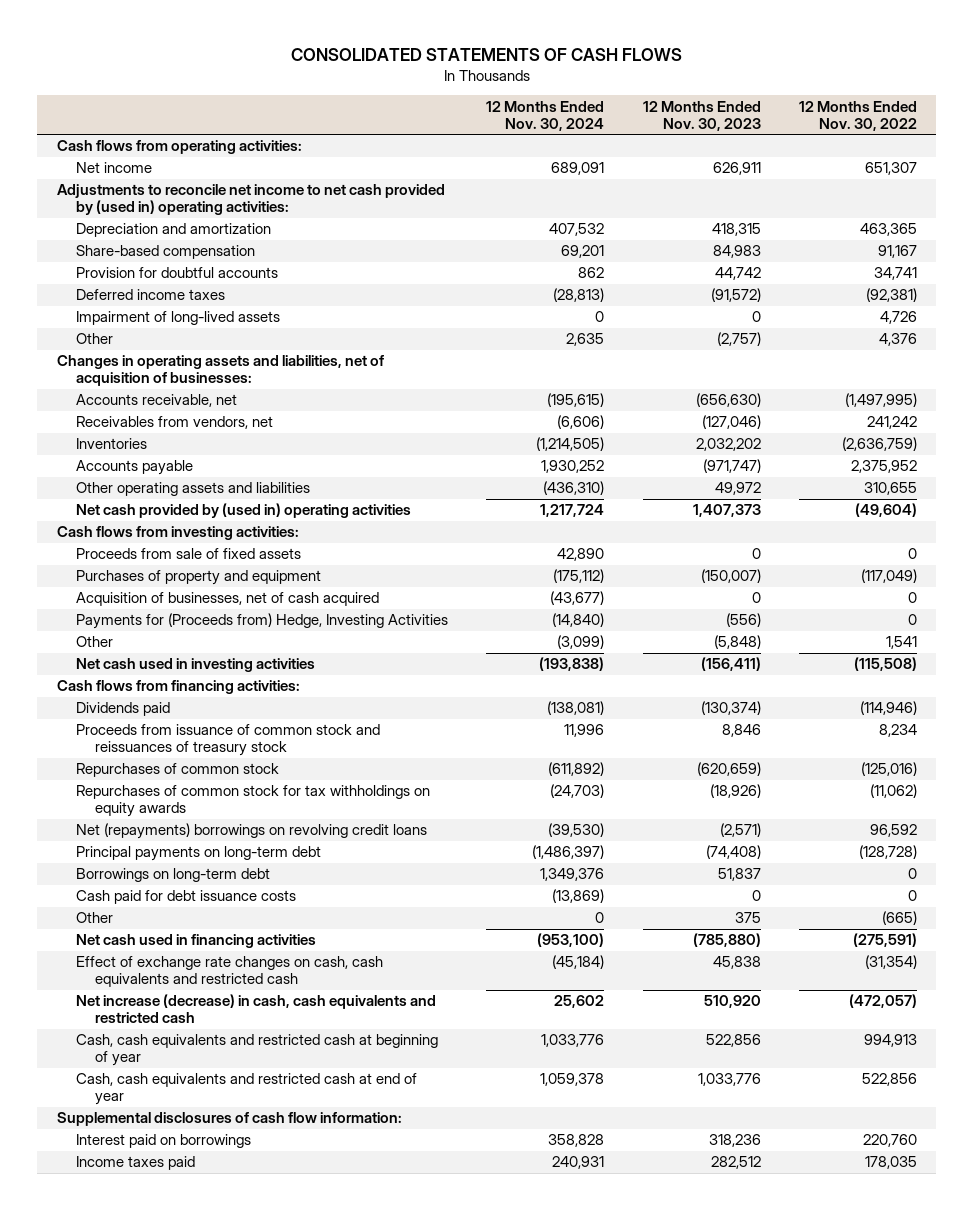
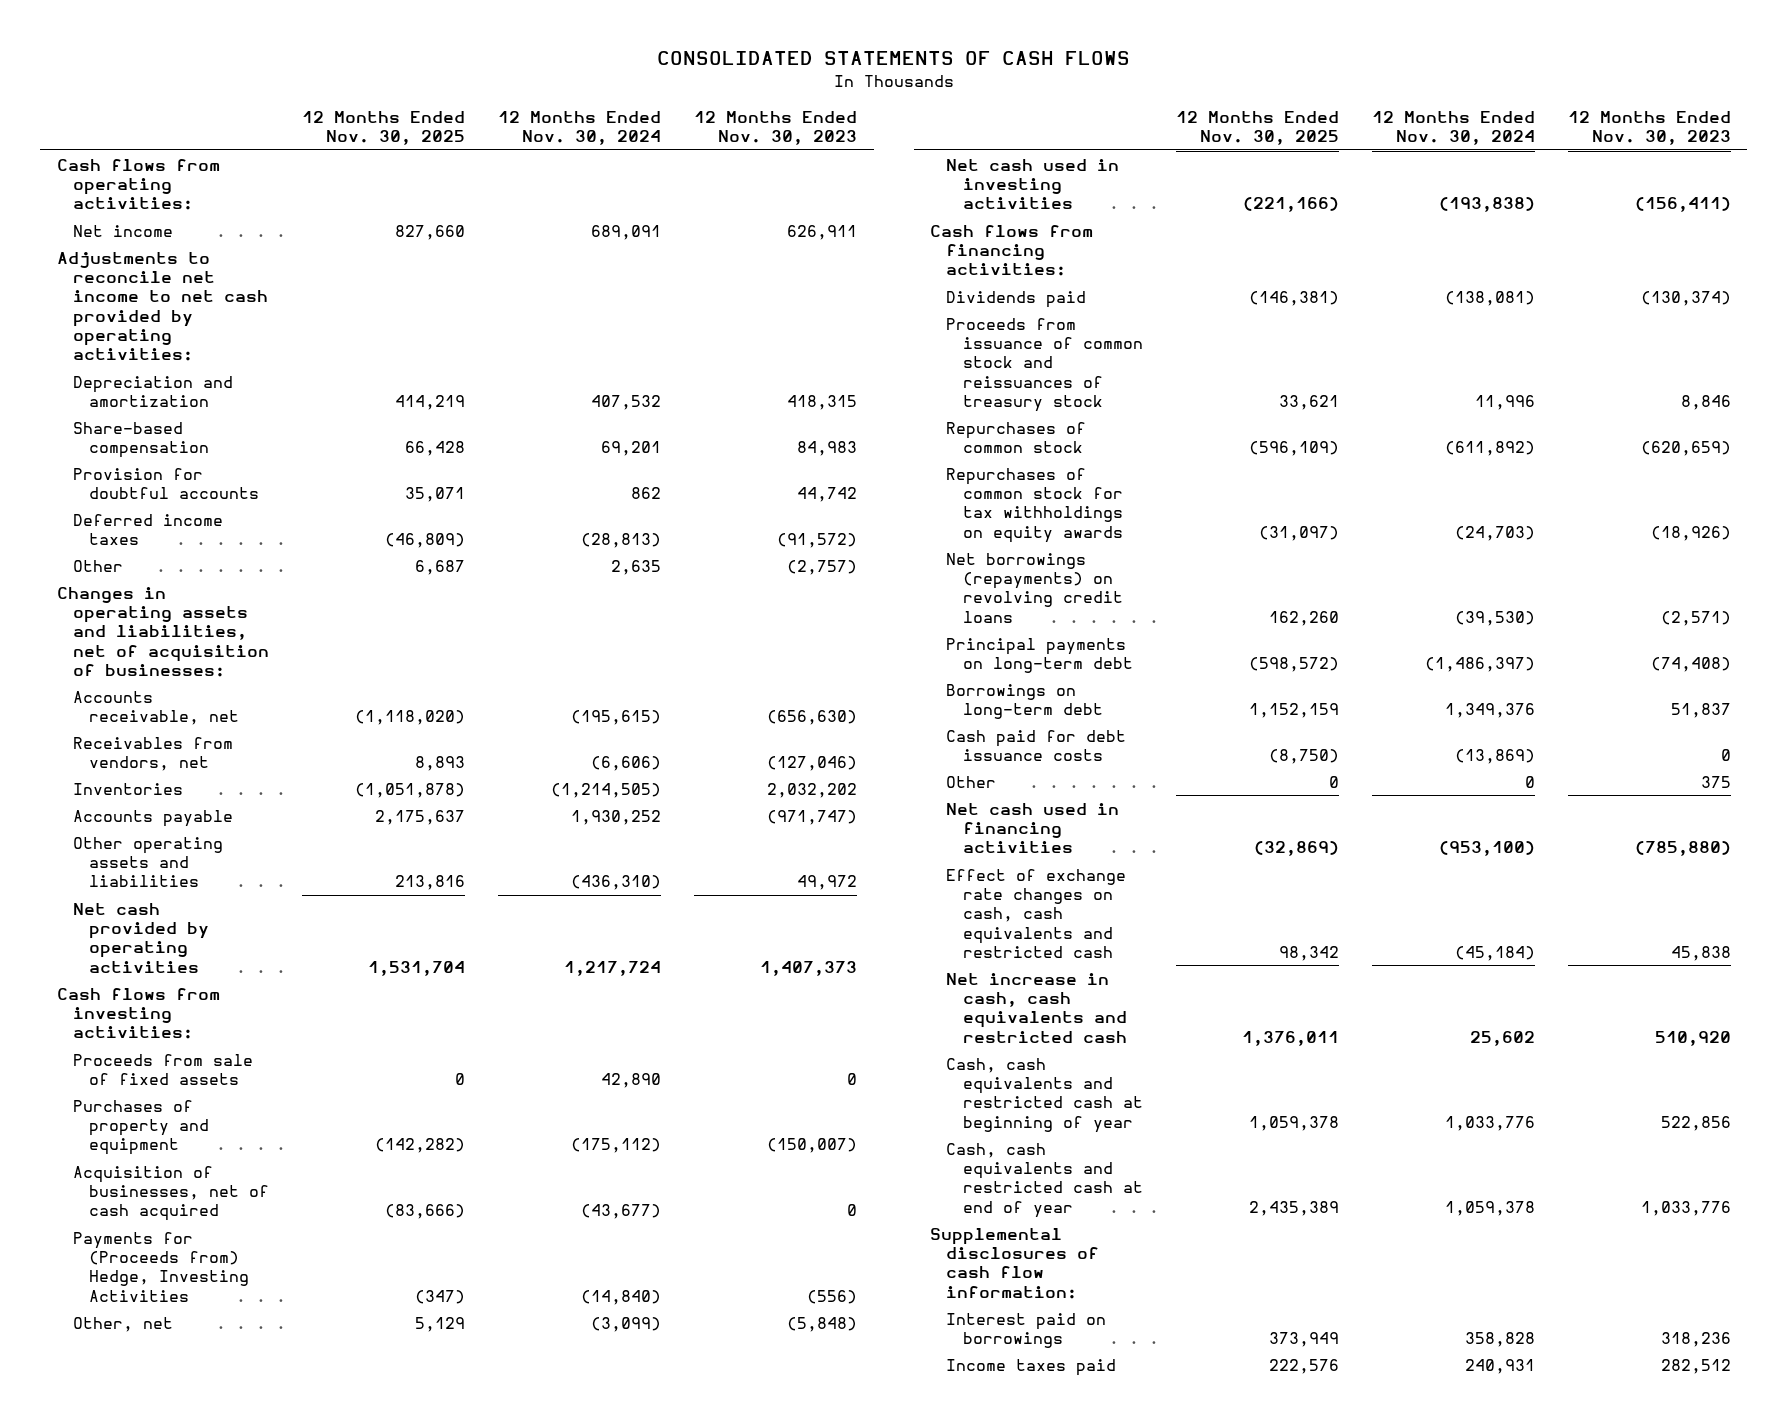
[798,100,917,131] 12 Months Ended Nov. 30, 2022 -> none
none -> [302,110,466,146] 12 Months Ended Nov. 30, 2025
[56,184,445,216] Adjustments to reconcile net income to net cash provided by (used in) operating activities: -> [56,251,269,362] Adjustments to reconcile net income to net cash provided by operating activities:
[75,311,280,326] Impairment of long-lived assets -> none
[75,503,411,519] Net cash provided by (used in) operating activities -> [73,902,210,973] Net cash provided by operating activities
[75,636,113,648] Other -> [73,1316,174,1332] Other, net
[75,823,427,840] Net (repayments) borrowings on revolving credit loans -> [946,552,1123,623] Net borrowings (repayments) on revolving credit loans
[75,994,436,1024] Net increase (decrease) in cash, cash equivalents and restricted cash -> [946,972,1127,1043] Net increase in cash, cash equivalents and restricted cash

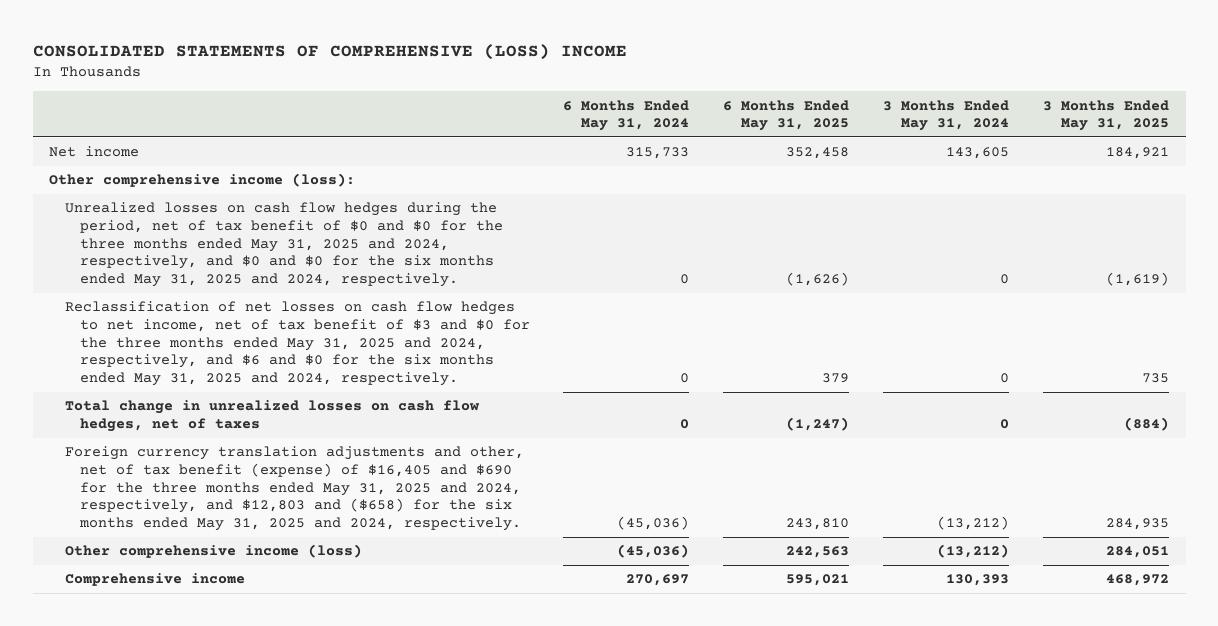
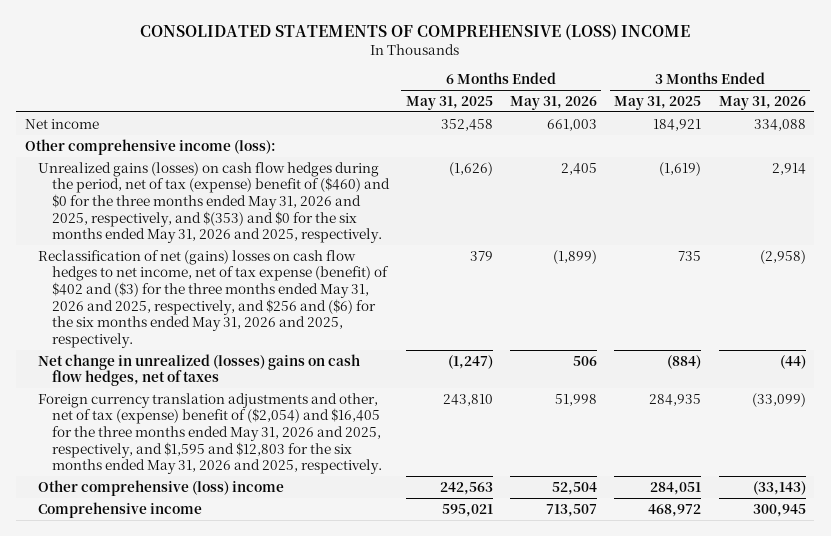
[563,99,690,132] 6 Months Ended May 31, 2024 -> none
[882,99,1009,132] 3 Months Ended May 31, 2024 -> none
none -> [510,95,598,110] May 31, 2026
none -> [718,95,806,110] May 31, 2026
[64,202,503,288] Unrealized losses on cash flow hedges during the period, net of tax benefit of $0 and $0 for the three months ended May 31, 2025 and 2024, respectively, and $0 and $0 for the six months ended May 31, 2025 and 2024, respectively. -> [38,161,390,244] Unrealized gains (losses) on cash flow hedges during the period, net of tax (expense) benefit of ($460) and $0 for the three months ended May 31, 2026 and 2025, respectively, and $(353) and $0 for the six months ended May 31, 2026 and 2025, respectively.
[64,301,530,387] Reclassification of net losses on cash flow hedges to net income, net of tax benefit of $3 and $0 for the three months ended May 31, 2025 and 2024, respectively, and $6 and $0 for the six months ended May 31, 2025 and 2024, respectively. -> [38,249,389,349] Reclassification of net (gains) losses on cash flow hedges to net income, net of tax expense (benefit) of $402 and ($3) for the three months ended May 31, 2026 and 2025, respectively, and $256 and ($6) for the six months ended May 31, 2026 and 2025, respectively.
[64,400,480,433] Total change in unrealized losses on cash flow hedges, net of taxes -> [38,353,361,387] Net change in unrealized (losses) gains on cash flow hedges, net of taxes
[64,446,524,532] Foreign currency translation adjustments and other, net of tax benefit (expense) of $16,405 and $690 for the three months ended May 31, 2025 and 2024, respectively, and $12,803 and ($658) for the six months ended May 31, 2025 and 2024, respectively. -> [38,392,382,475] Foreign currency translation adjustments and other, net of tax (expense) benefit of ($2,054) and $16,405 for the three months ended May 31, 2026 and 2025, respectively, and $1,595 and $12,803 for the six months ended May 31, 2026 and 2025, respectively.
[64,544,362,559] Other comprehensive income (loss) -> [38,479,285,496] Other comprehensive (loss) income

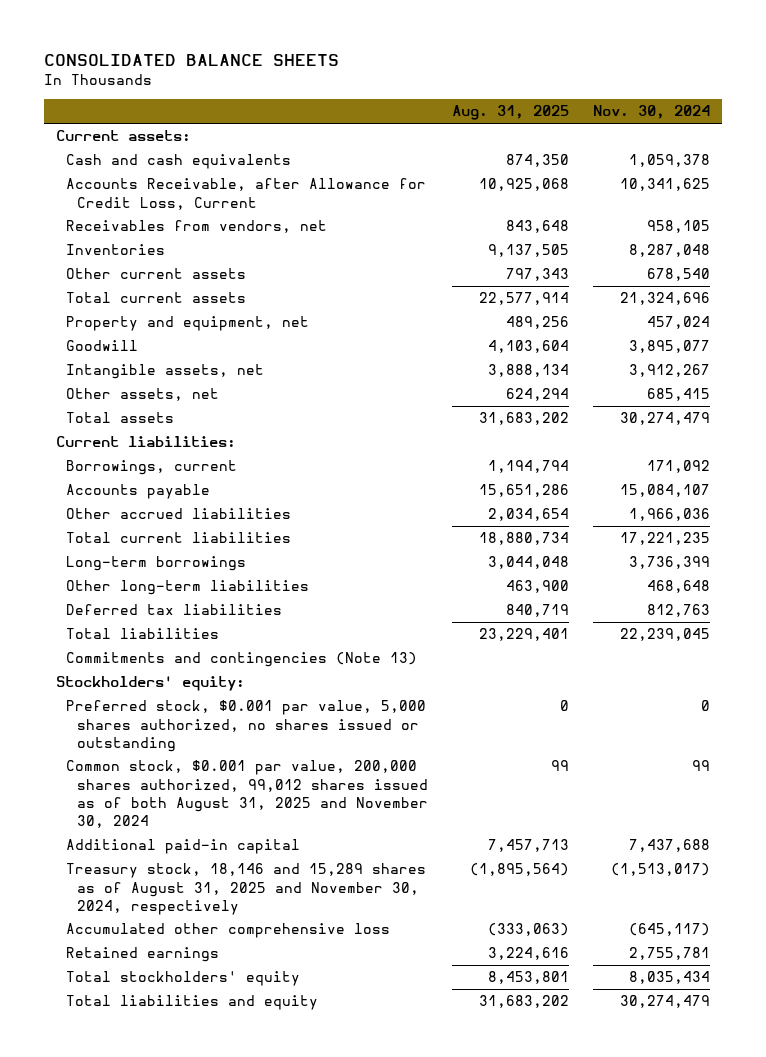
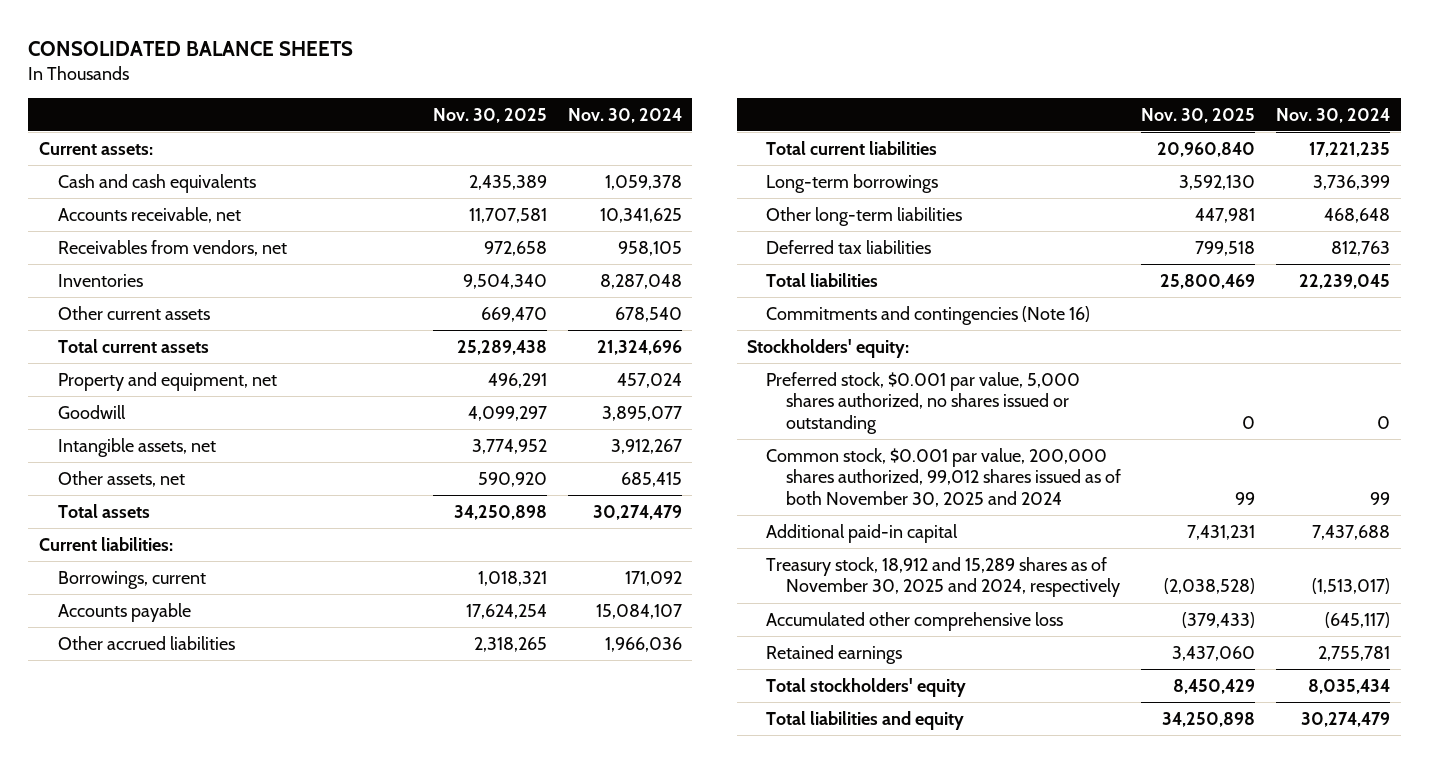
[451,105,569,121] Aug. 31, 2025 -> none
none -> [433,107,548,123] Nov. 30, 2025
[66,178,427,210] Accounts Receivable, after Allowance for Credit Loss, Current -> [58,206,242,223] Accounts receivable, net
[66,652,418,668] Commitments and contingencies (Note 13) -> [766,305,1091,325] Commitments and contingencies (Note 16)
[66,760,428,828] Common stock, $0.001 par value, 200,000 shares authorized, 99,012 shares issued as of both August 31, 2025 and November 30, 2024 -> [766,447,1121,508] Common stock, $0.001 par value, 200,000 shares authorized, 99,012 shares issued as of both November 30, 2025 and 2024
[66,863,427,915] Treasury stock, 18,146 and 15,289 shares as of August 31, 2025 and November 30, 2024, respectively -> [766,556,1120,598] Treasury stock, 18,912 and 15,289 shares as of November 30, 2025 and 2024, respectively

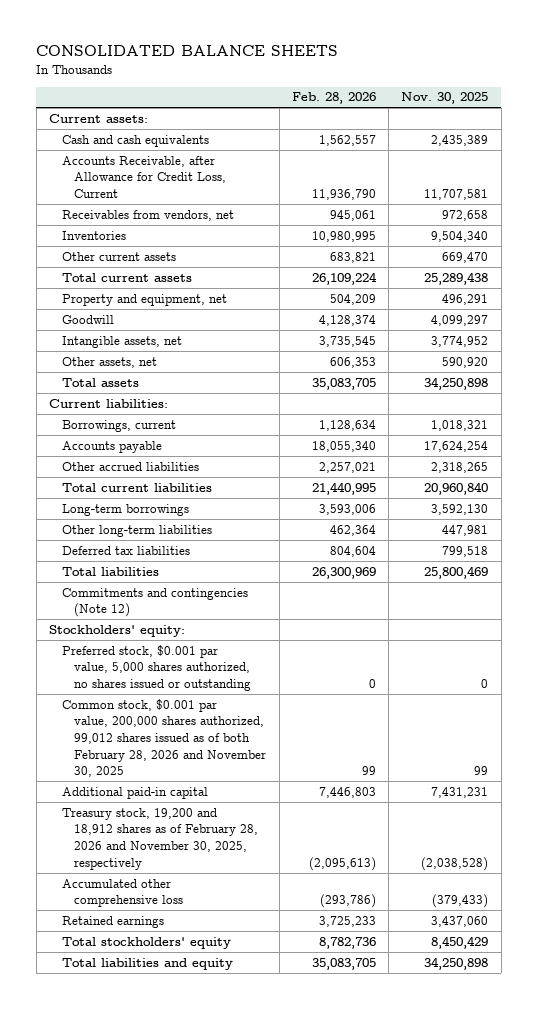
[567,107,682,123] Nov. 30, 2024 -> none
none -> [291,92,376,105] Feb. 28, 2026
[58,206,242,223] Accounts receivable, net -> [61,155,227,199] Accounts Receivable, after Allowance for Credit Loss, Current
[766,305,1091,325] Commitments and contingencies (Note 16) -> [61,587,248,618] Commitments and contingencies (Note 12)
[766,447,1121,508] Common stock, $0.001 par value, 200,000 shares authorized, 99,012 shares issued as of both November 30, 2025 and 2024 -> [61,698,267,778] Common stock, $0.001 par value, 200,000 shares authorized, 99,012 shares issued as of both February 28, 2026 and November 30, 2025
[766,556,1120,598] Treasury stock, 18,912 and 15,289 shares as of November 30, 2025 and 2024, respectively -> [61,807,259,870] Treasury stock, 19,200 and 18,912 shares as of February 28, 2026 and November 30, 2025, respectively

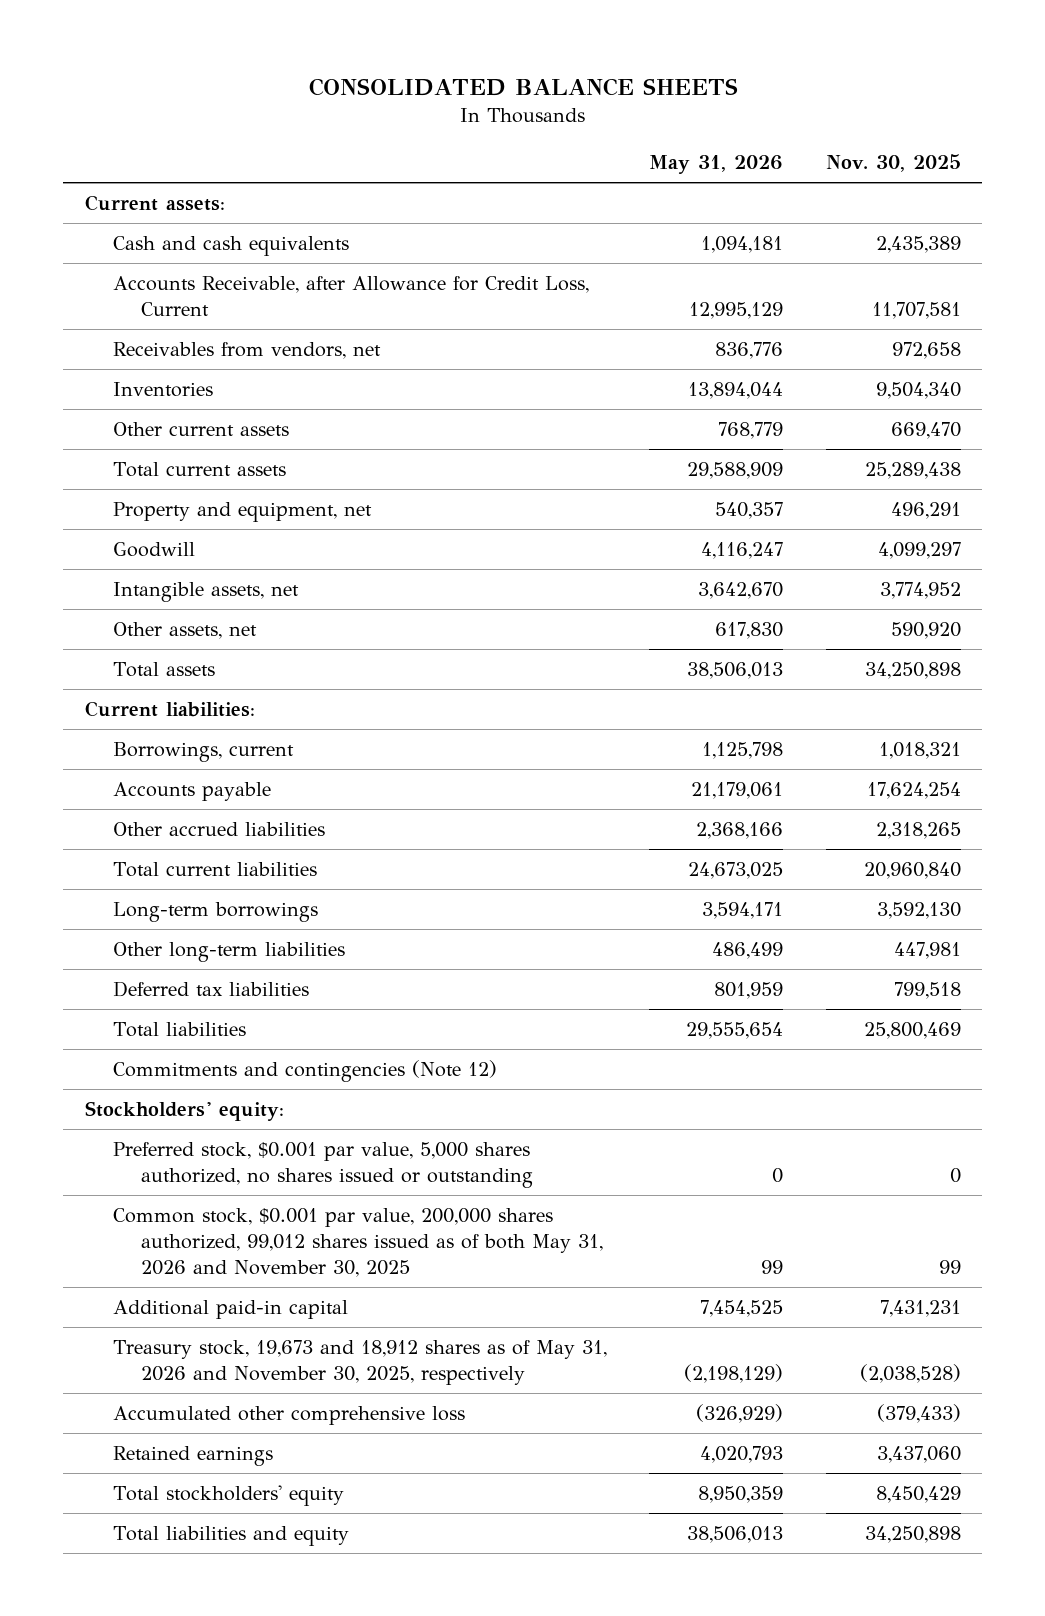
[291,92,376,105] Feb. 28, 2026 -> none
none -> [649,155,784,175] May 31, 2026
[61,698,267,778] Common stock, $0.001 par value, 200,000 shares authorized, 99,012 shares issued as of both February 28, 2026 and November 30, 2025 -> [112,1208,604,1278] Common stock, $0.001 par value, 200,000 shares authorized, 99,012 shares issued as of both May 31, 2026 and November 30, 2025
[61,807,259,870] Treasury stock, 19,200 and 18,912 shares as of February 28, 2026 and November 30, 2025, respectively -> [112,1340,607,1386] Treasury stock, 19,673 and 18,912 shares as of May 31, 2026 and November 30, 2025, respectively

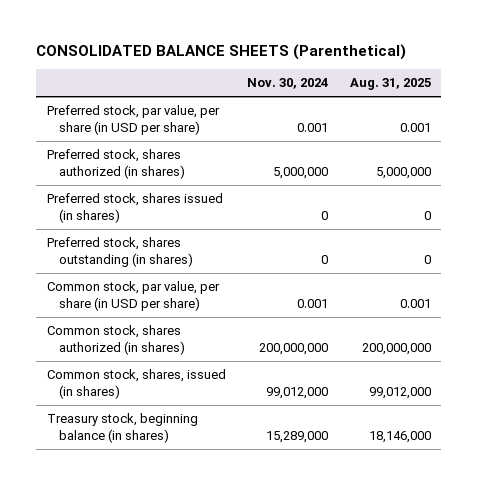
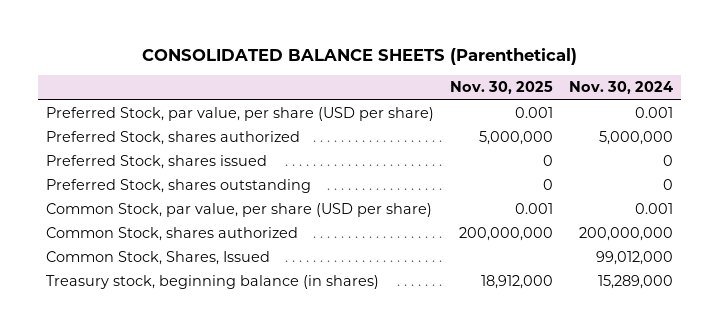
[349,78,431,91] Aug. 31, 2025 -> none
none -> [450,81,554,95] Nov. 30, 2025
[46,105,220,136] Preferred stock, par value, per share (in USD per share) -> [46,107,435,122] Preferred Stock, par value, per share (USD per share)
[46,149,185,180] Preferred stock, shares authorized (in shares) -> [46,131,301,146] Preferred Stock, shares authorized
[46,193,223,224] Preferred stock, shares issued (in shares) -> [46,155,268,170] Preferred Stock, shares issued
[46,237,193,268] Preferred stock, shares outstanding (in shares) -> [46,179,312,194] Preferred Stock, shares outstanding
[46,281,220,312] Common stock, par value, per share (in USD per share) -> [46,203,433,218] Common Stock, par value, per share (USD per share)
[46,325,185,356] Common stock, shares authorized (in shares) -> [46,227,299,242] Common Stock, shares authorized
[46,369,226,400] Common stock, shares, issued (in shares) -> [46,251,271,266] Common Stock, Shares, Issued

